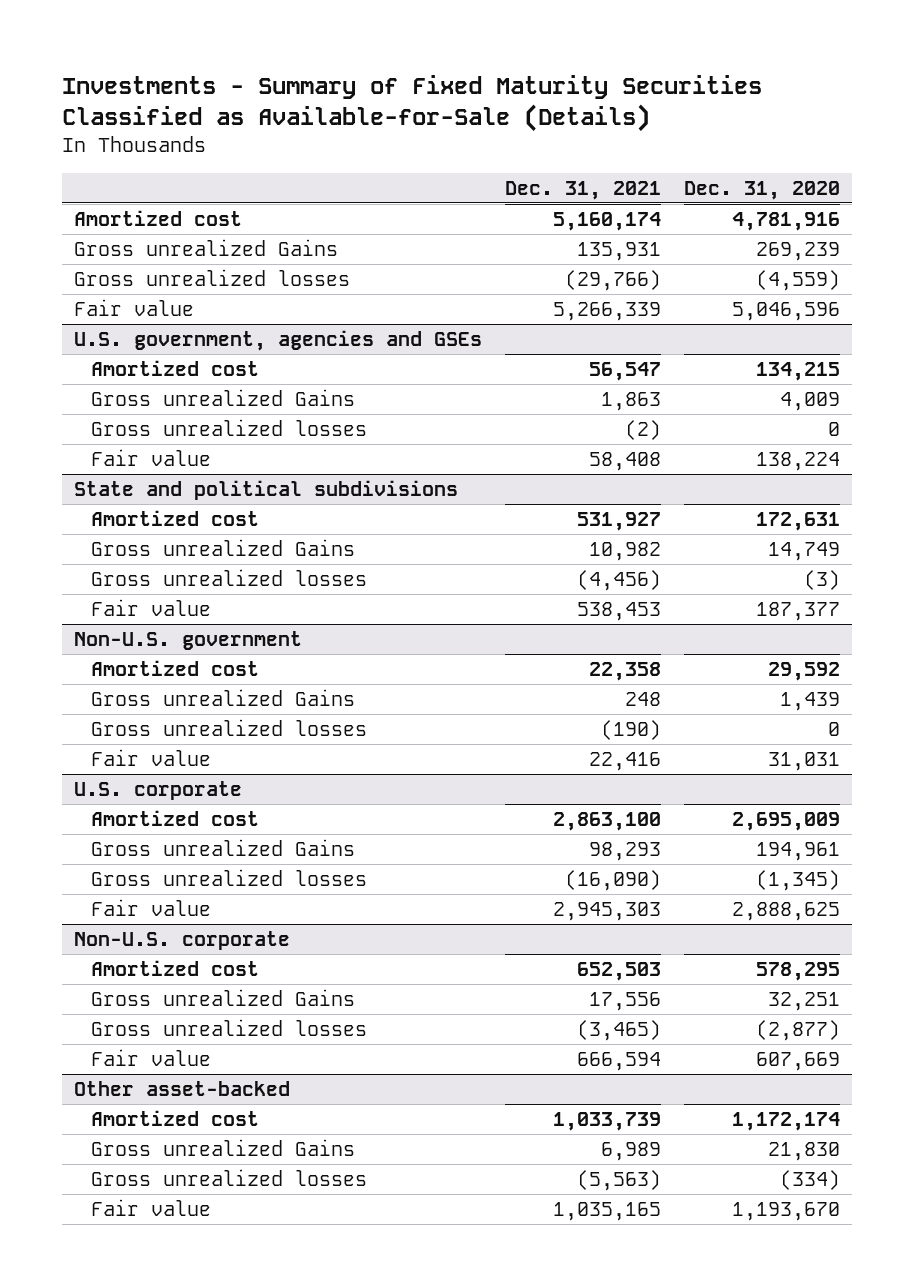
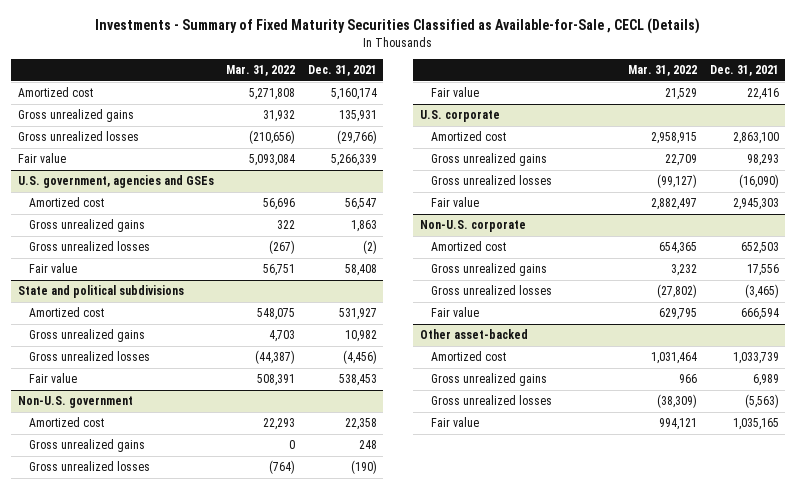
[62,74,763,132] Investments - Summary of Fixed Maturity Securities Classified as Available-for-Sale (Details) -> [95,18,701,35] Investments - Summary of Fixed Maturity Securities Classified as Available-for-Sale , CECL (Details)
[684,180,841,200] Dec. 31, 2020 -> none
none -> [226,65,296,77] Mar. 31, 2022
[73,239,338,257] Gross unrealized Gains -> [17,109,134,123] Gross unrealized gains
[91,389,356,407] Gross unrealized Gains -> [29,219,146,233] Gross unrealized gains
[91,539,356,557] Gross unrealized Gains -> [29,329,146,343] Gross unrealized gains
[91,689,356,707] Gross unrealized Gains -> [29,439,146,453] Gross unrealized gains
[91,839,356,857] Gross unrealized Gains -> [431,153,548,167] Gross unrealized gains
[91,989,356,1007] Gross unrealized Gains -> [431,263,548,277] Gross unrealized gains
[91,1139,356,1157] Gross unrealized Gains -> [431,373,548,387] Gross unrealized gains

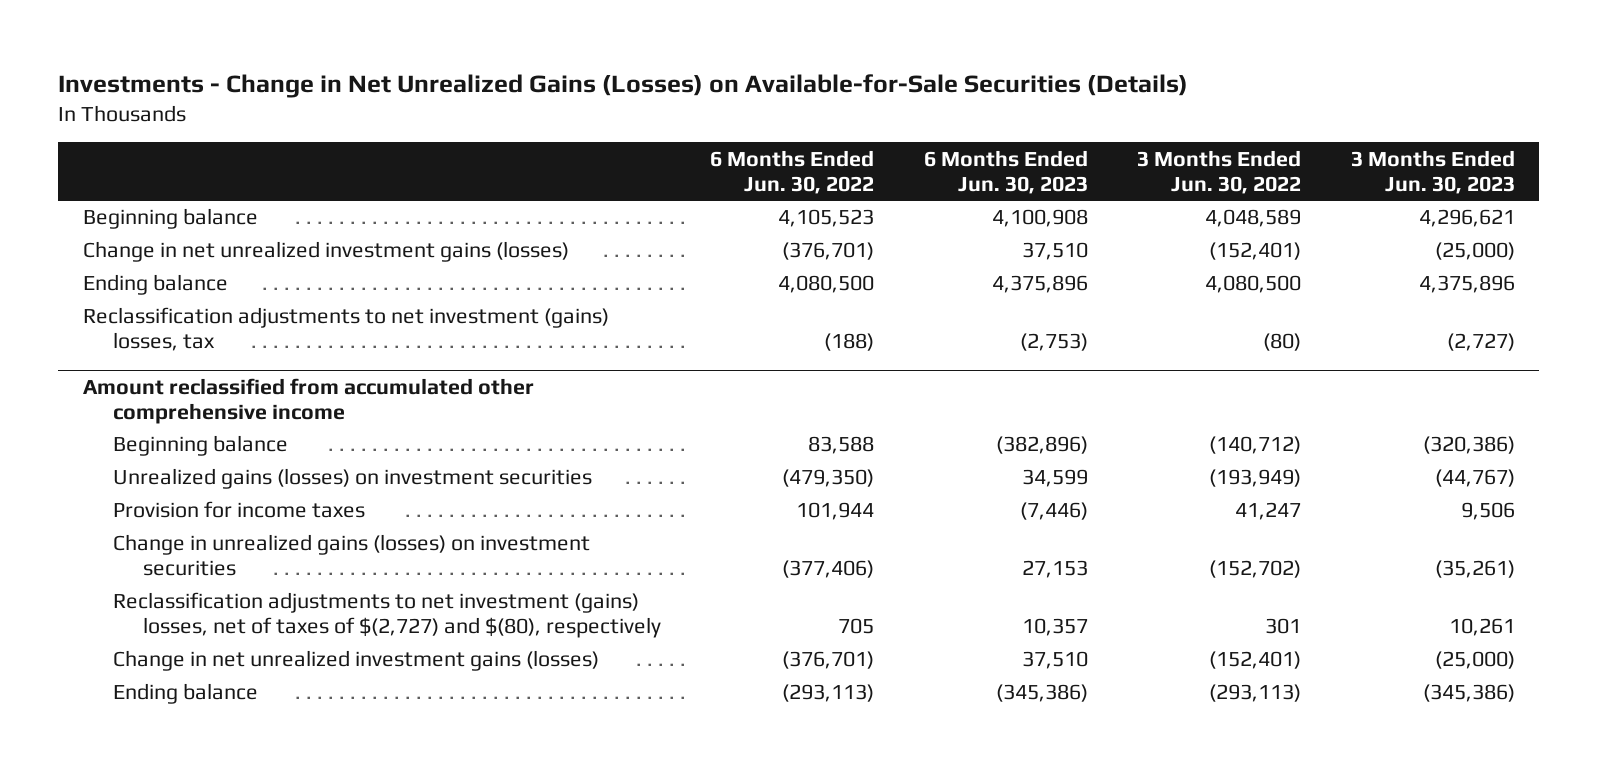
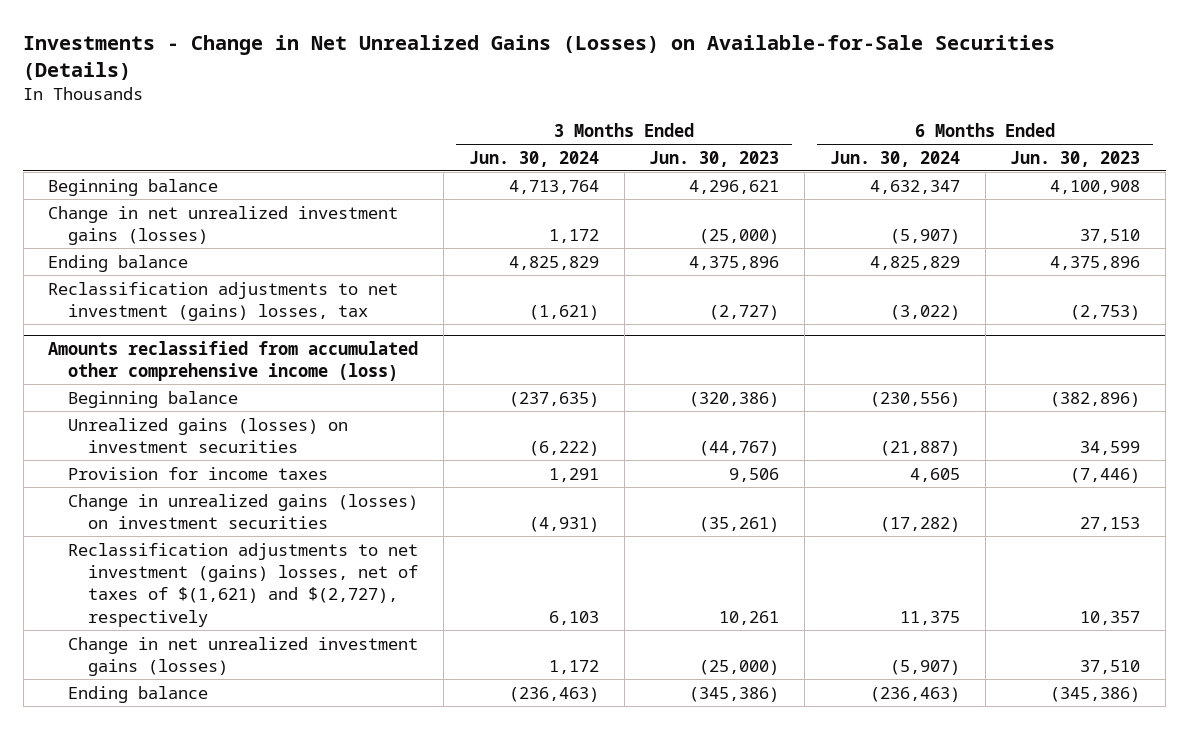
[710,149,875,194] 6 Months Ended Jun. 30, 2022 -> none
[1137,149,1302,194] 3 Months Ended Jun. 30, 2022 -> none
none -> [468,150,599,167] Jun. 30, 2024
none -> [829,150,960,167] Jun. 30, 2024
[82,377,534,424] Amount reclassified from accumulated other comprehensive income -> [48,340,419,382] Amounts reclassified from accumulated other comprehensive income (loss)
[112,592,661,639] Reclassification adjustments to net investment (gains) losses, net of taxes of $(2,727) and $(80), respectively -> [68,542,419,627] Reclassification adjustments to net investment (gains) losses, net of taxes of $(1,621) and $(2,727), respectively

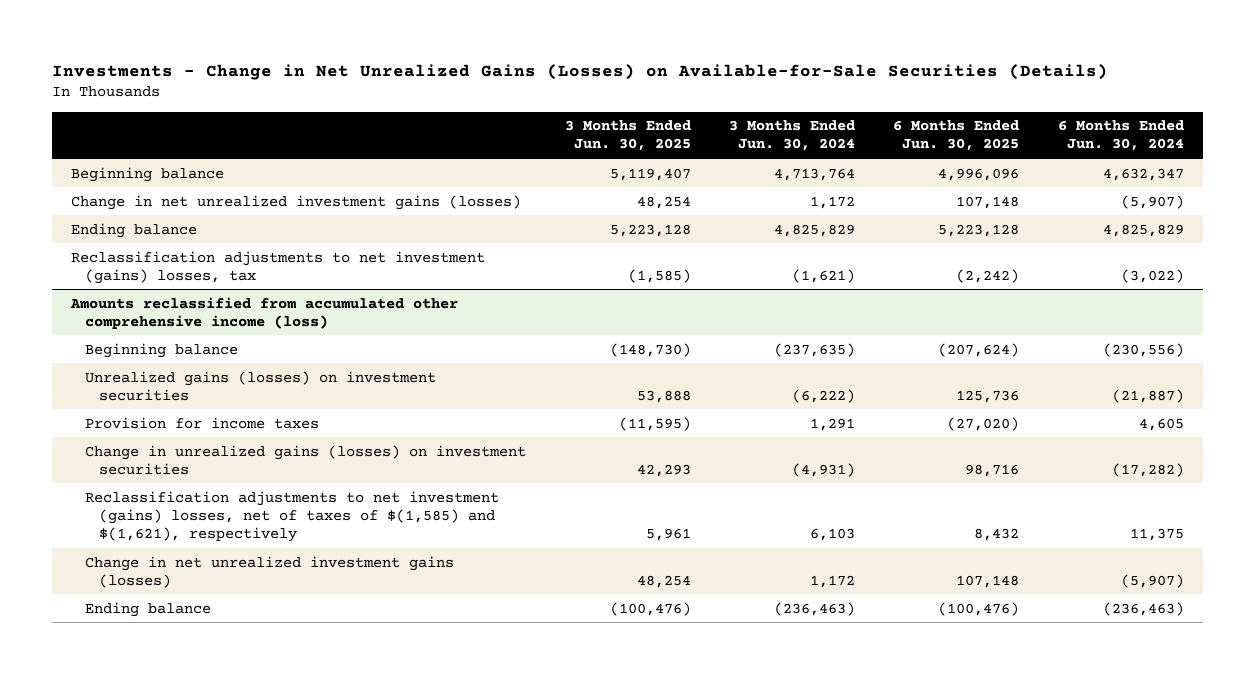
[649,150,780,167] Jun. 30, 2023 -> none
[1010,150,1141,167] Jun. 30, 2023 -> none
none -> [564,120,691,152] 3 Months Ended Jun. 30, 2025
none -> [893,120,1020,152] 6 Months Ended Jun. 30, 2025
[68,542,419,627] Reclassification adjustments to net investment (gains) losses, net of taxes of $(1,621) and $(2,727), respectively -> [85,490,500,542] Reclassification adjustments to net investment (gains) losses, net of taxes of $(1,585) and $(1,621), respectively

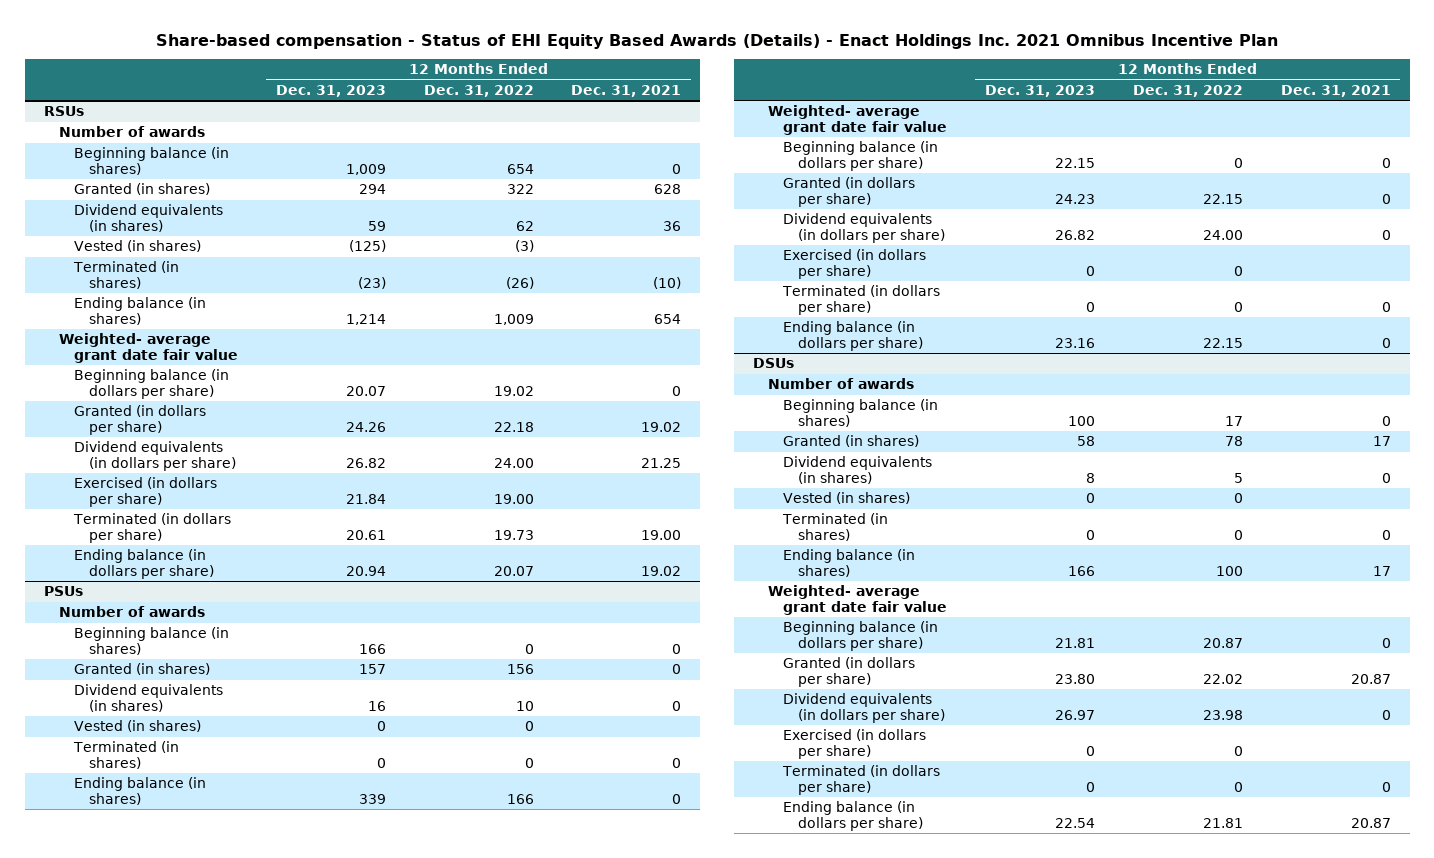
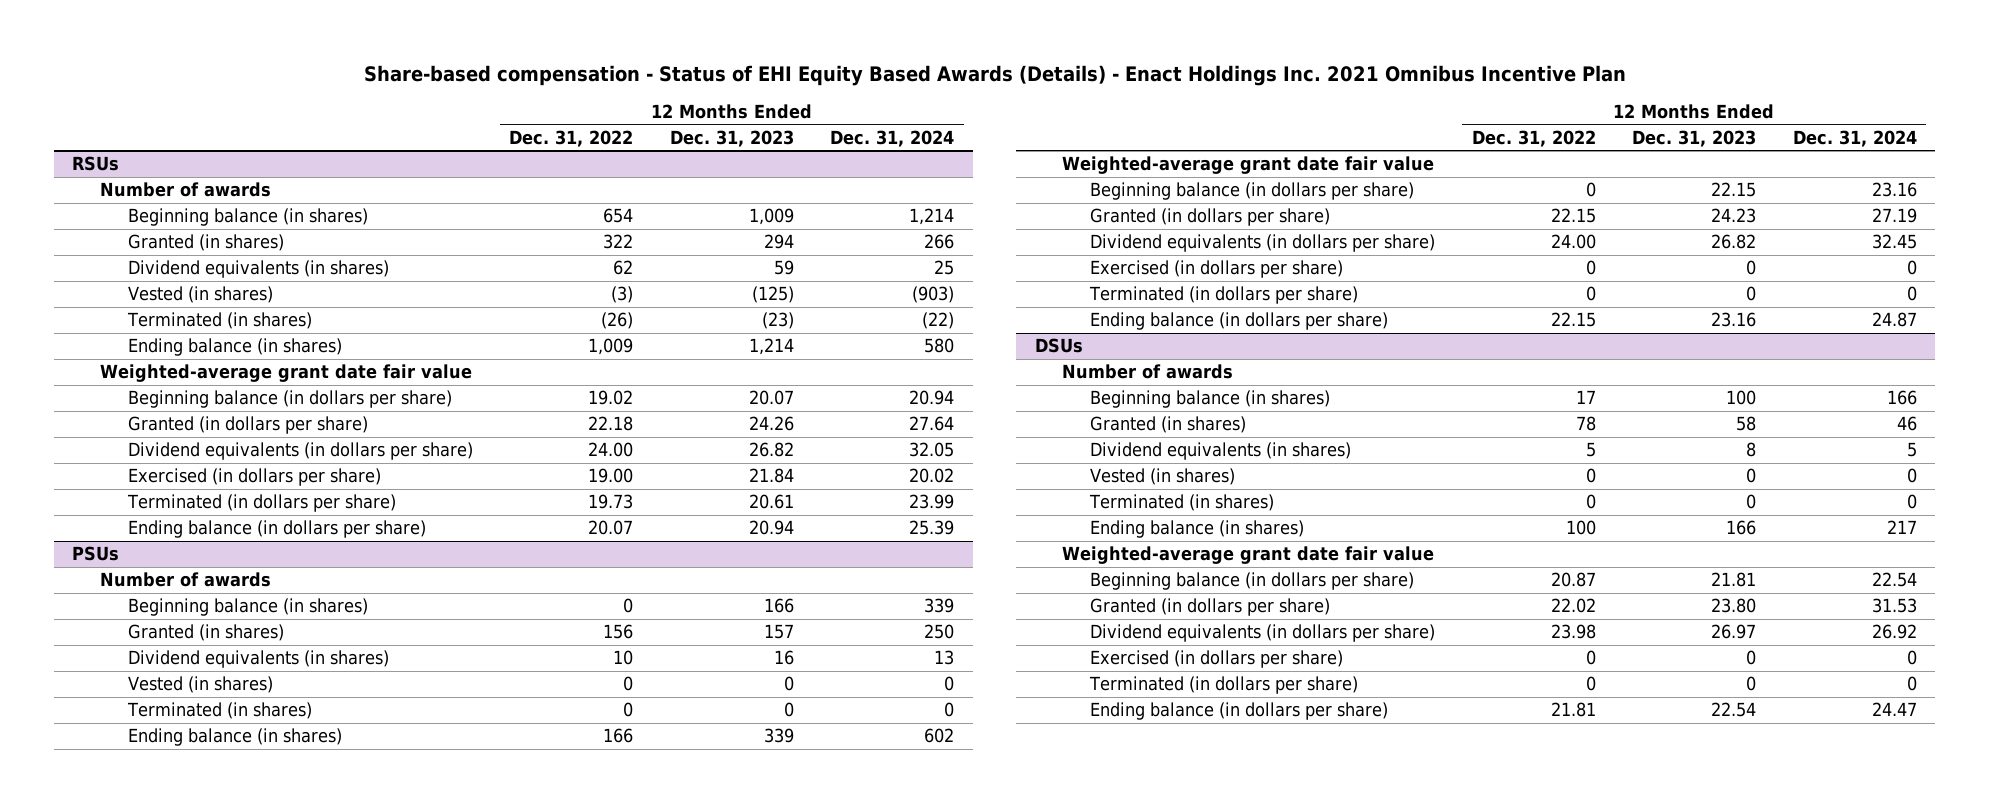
[571,84,682,97] Dec. 31, 2021 -> none
none -> [830,129,955,147] Dec. 31, 2024
[58,333,238,363] Weighted- average grant date fair value -> [99,364,472,383] Weighted-average grant date fair value
[767,105,947,135] Weighted- average grant date fair value -> [1062,156,1435,175] Weighted-average grant date fair value
[767,585,947,615] Weighted- average grant date fair value -> [1062,546,1435,565] Weighted-average grant date fair value

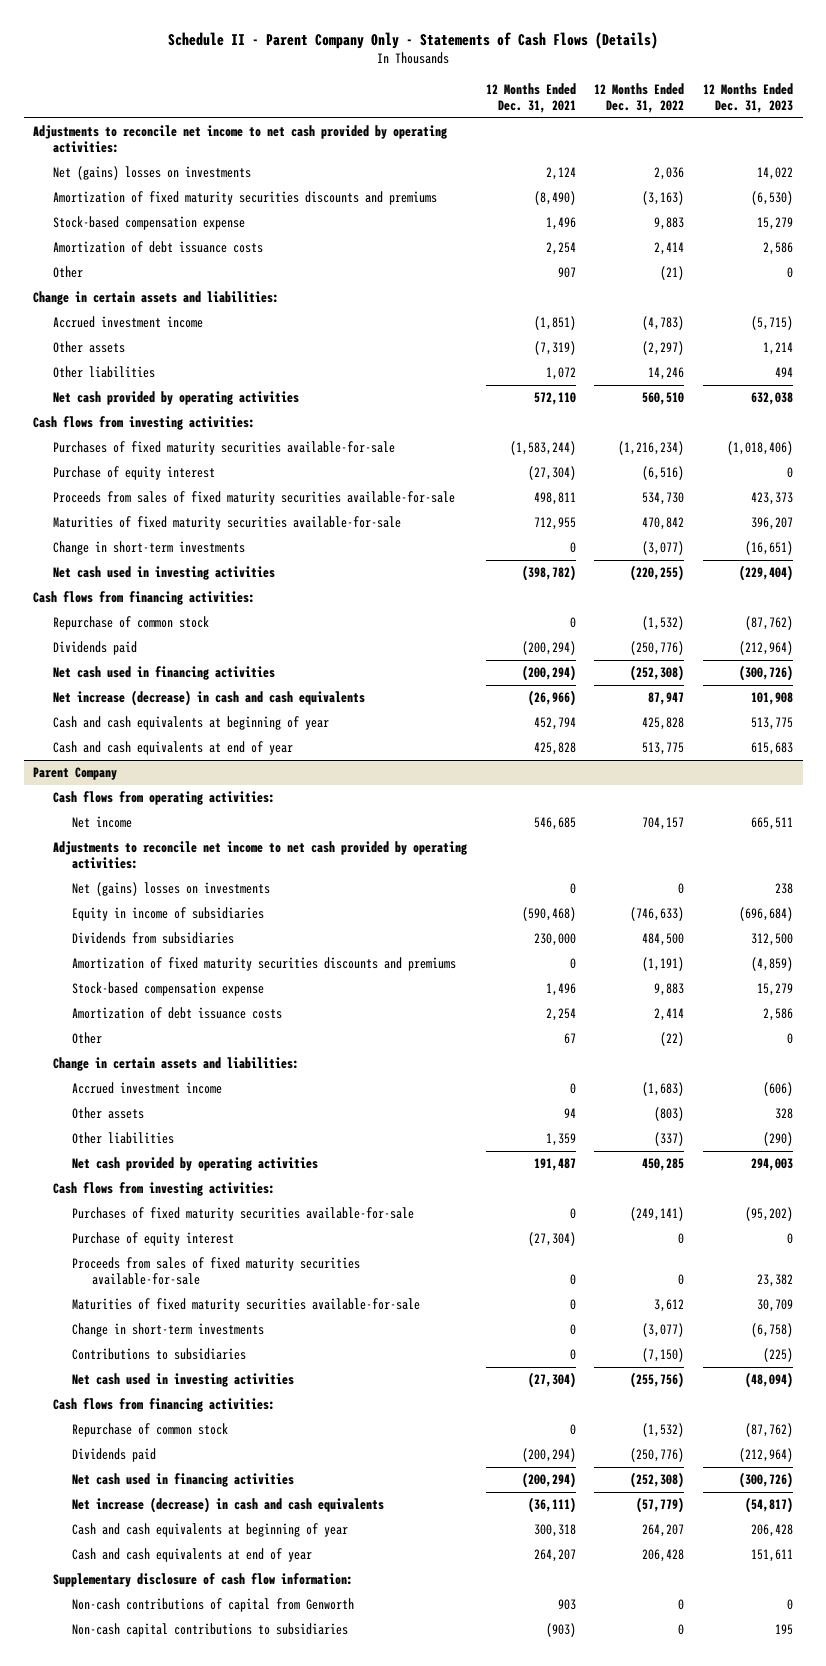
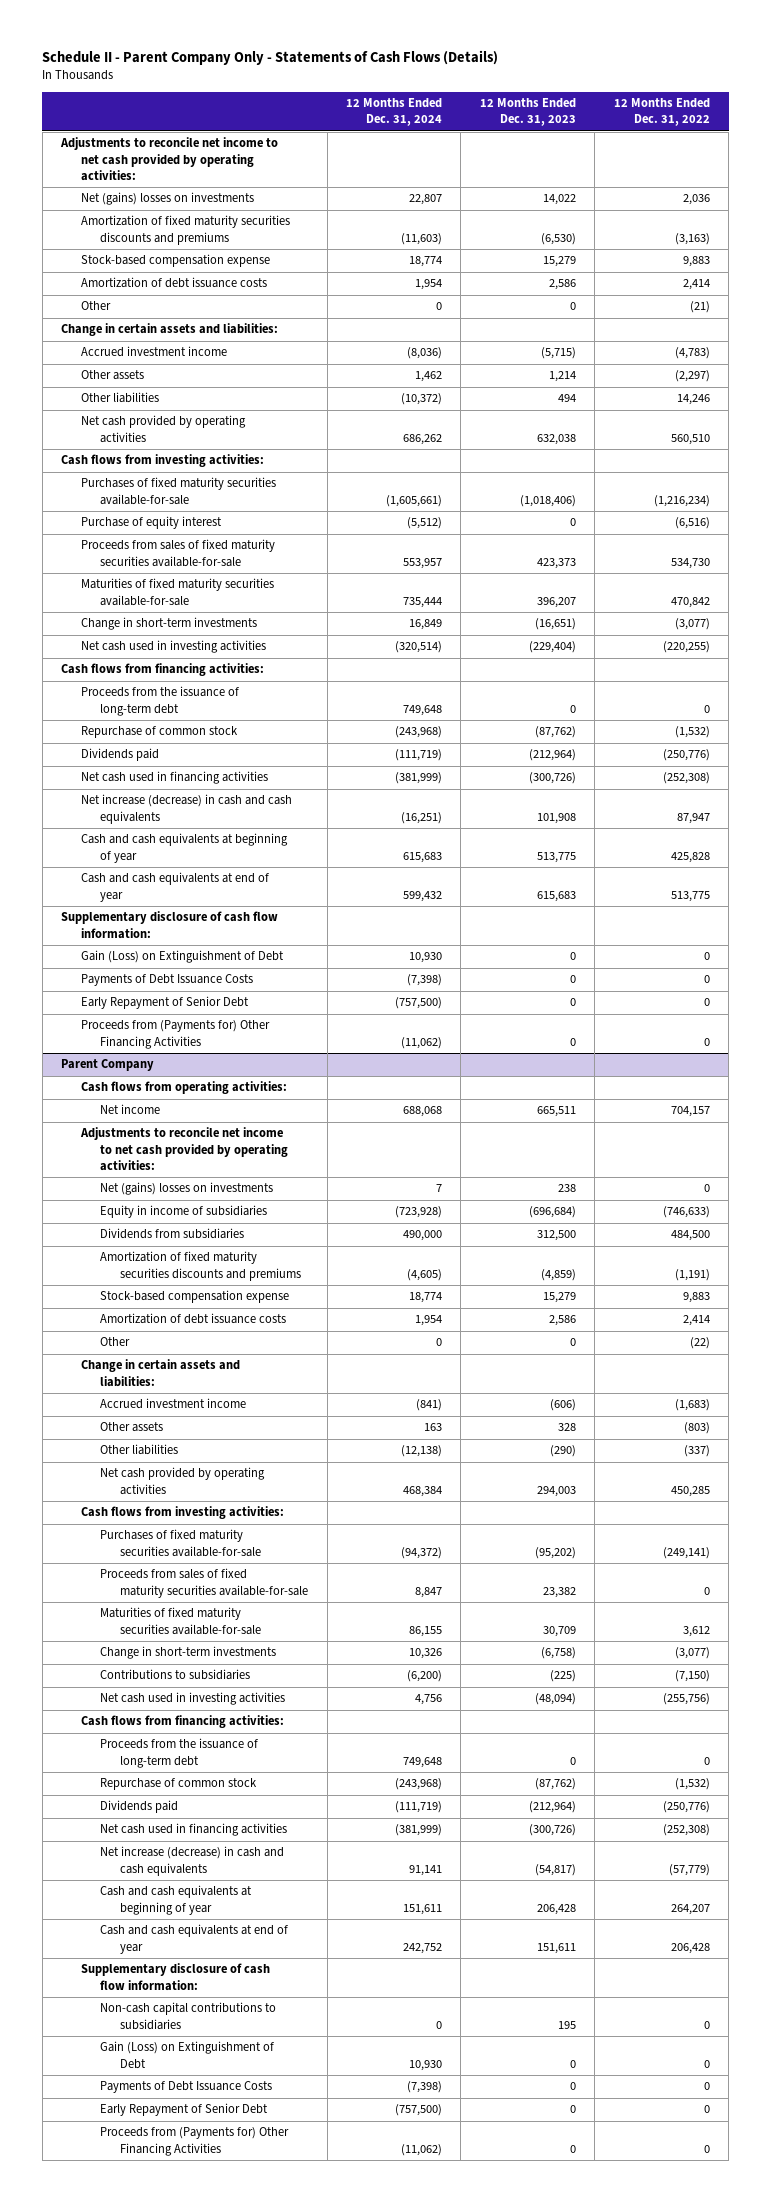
[485,82,576,113] 12 Months Ended Dec. 31, 2021 -> none
none -> [345,98,442,127] 12 Months Ended Dec. 31, 2024
none -> [80,686,239,716] Proceeds from the issuance of long-term debt
none -> [61,911,279,939] Supplementary disclosure of cash flow information:
none -> [80,950,284,964] Gain (Loss) on Extinguishment of Debt
none -> [80,974,253,987] Payments of Debt Issuance Costs
none -> [80,996,249,1010] Early Repayment of Senior Debt
none -> [80,1020,270,1049] Proceeds from (Payments for) Other Financing Activities
[72,1232,235,1247] Purchase of equity interest -> none
none -> [100,1738,259,1768] Proceeds from the issuance of long-term debt
[72,1598,355,1613] Non-cash contributions of capital from Genworth -> none
none -> [100,2041,275,2069] Gain (Loss) on Extinguishment of Debt
none -> [100,2081,273,2094] Payments of Debt Issuance Costs
none -> [100,2103,269,2117] Early Repayment of Senior Debt
none -> [100,2127,290,2156] Proceeds from (Payments for) Other Financing Activities

